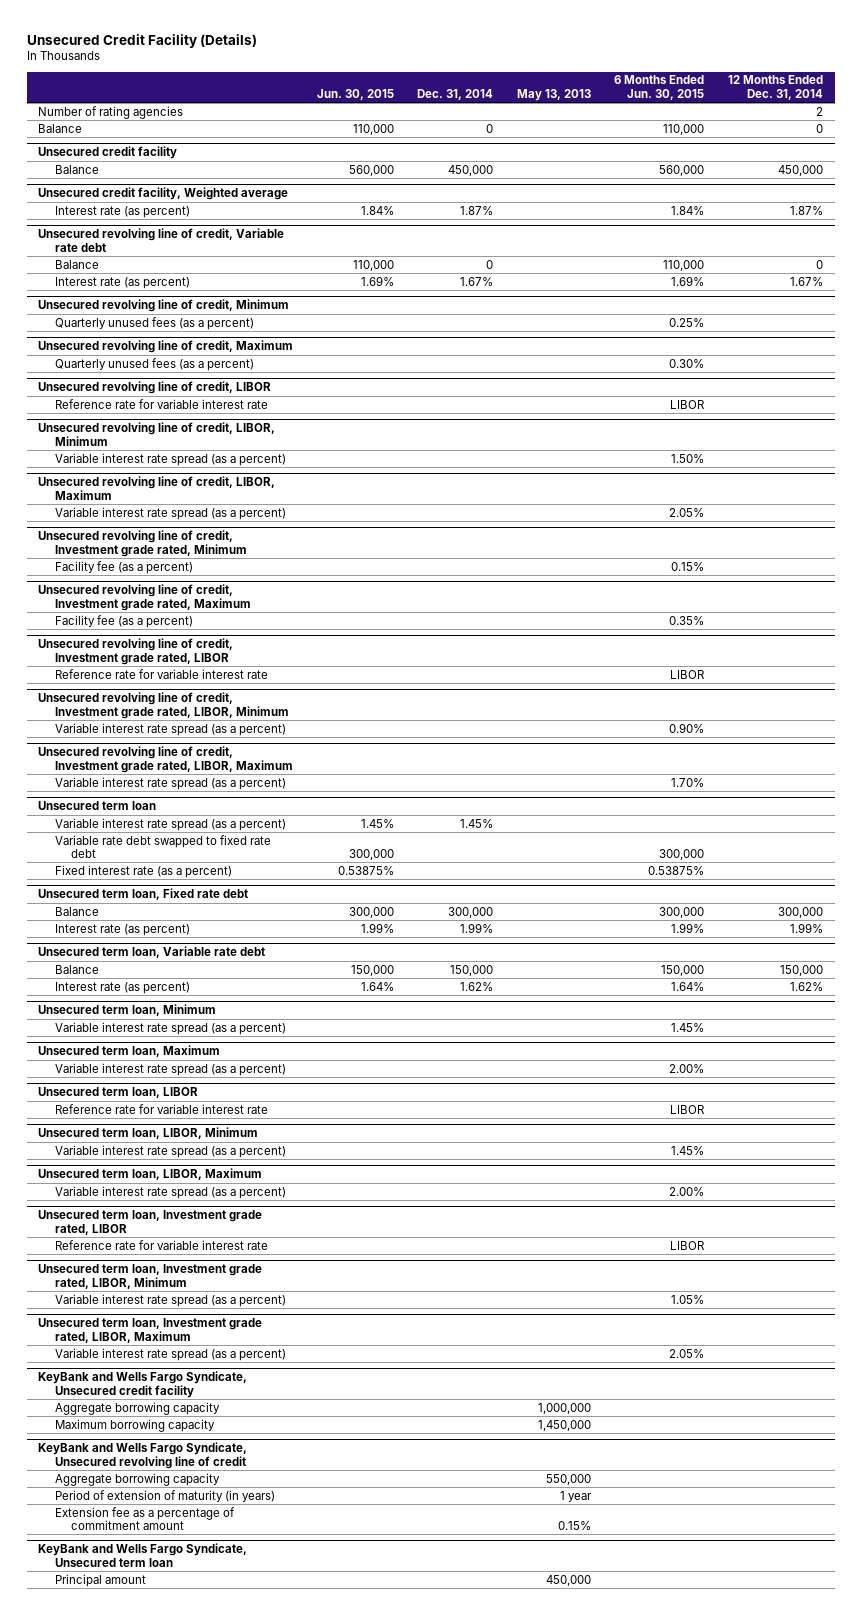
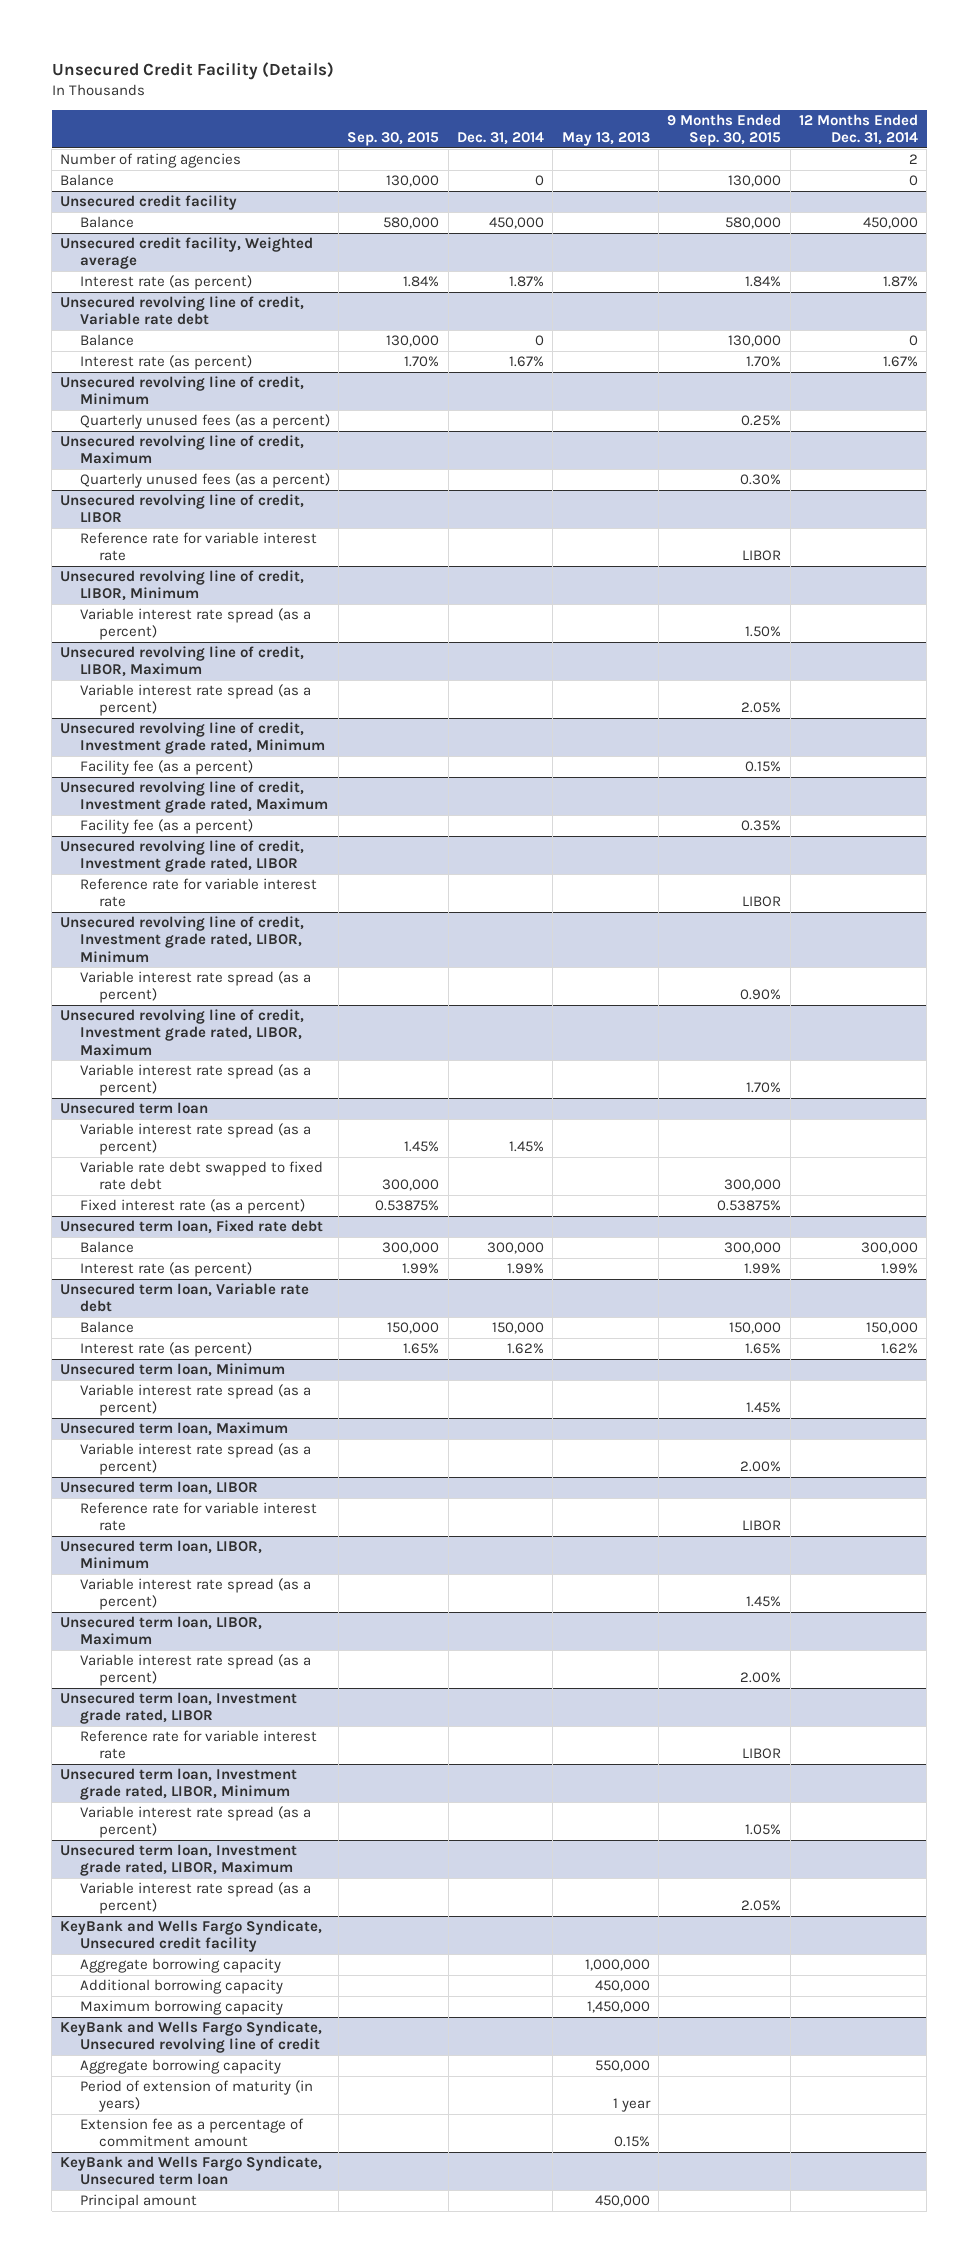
[316,88,394,100] Jun. 30, 2015 -> none
[614,75,705,100] 6 Months Ended Jun. 30, 2015 -> none
none -> [347,132,440,147] Sep. 30, 2015
none -> [667,113,782,147] 9 Months Ended Sep. 30, 2015
none -> [79,1979,283,1995] Additional borrowing capacity

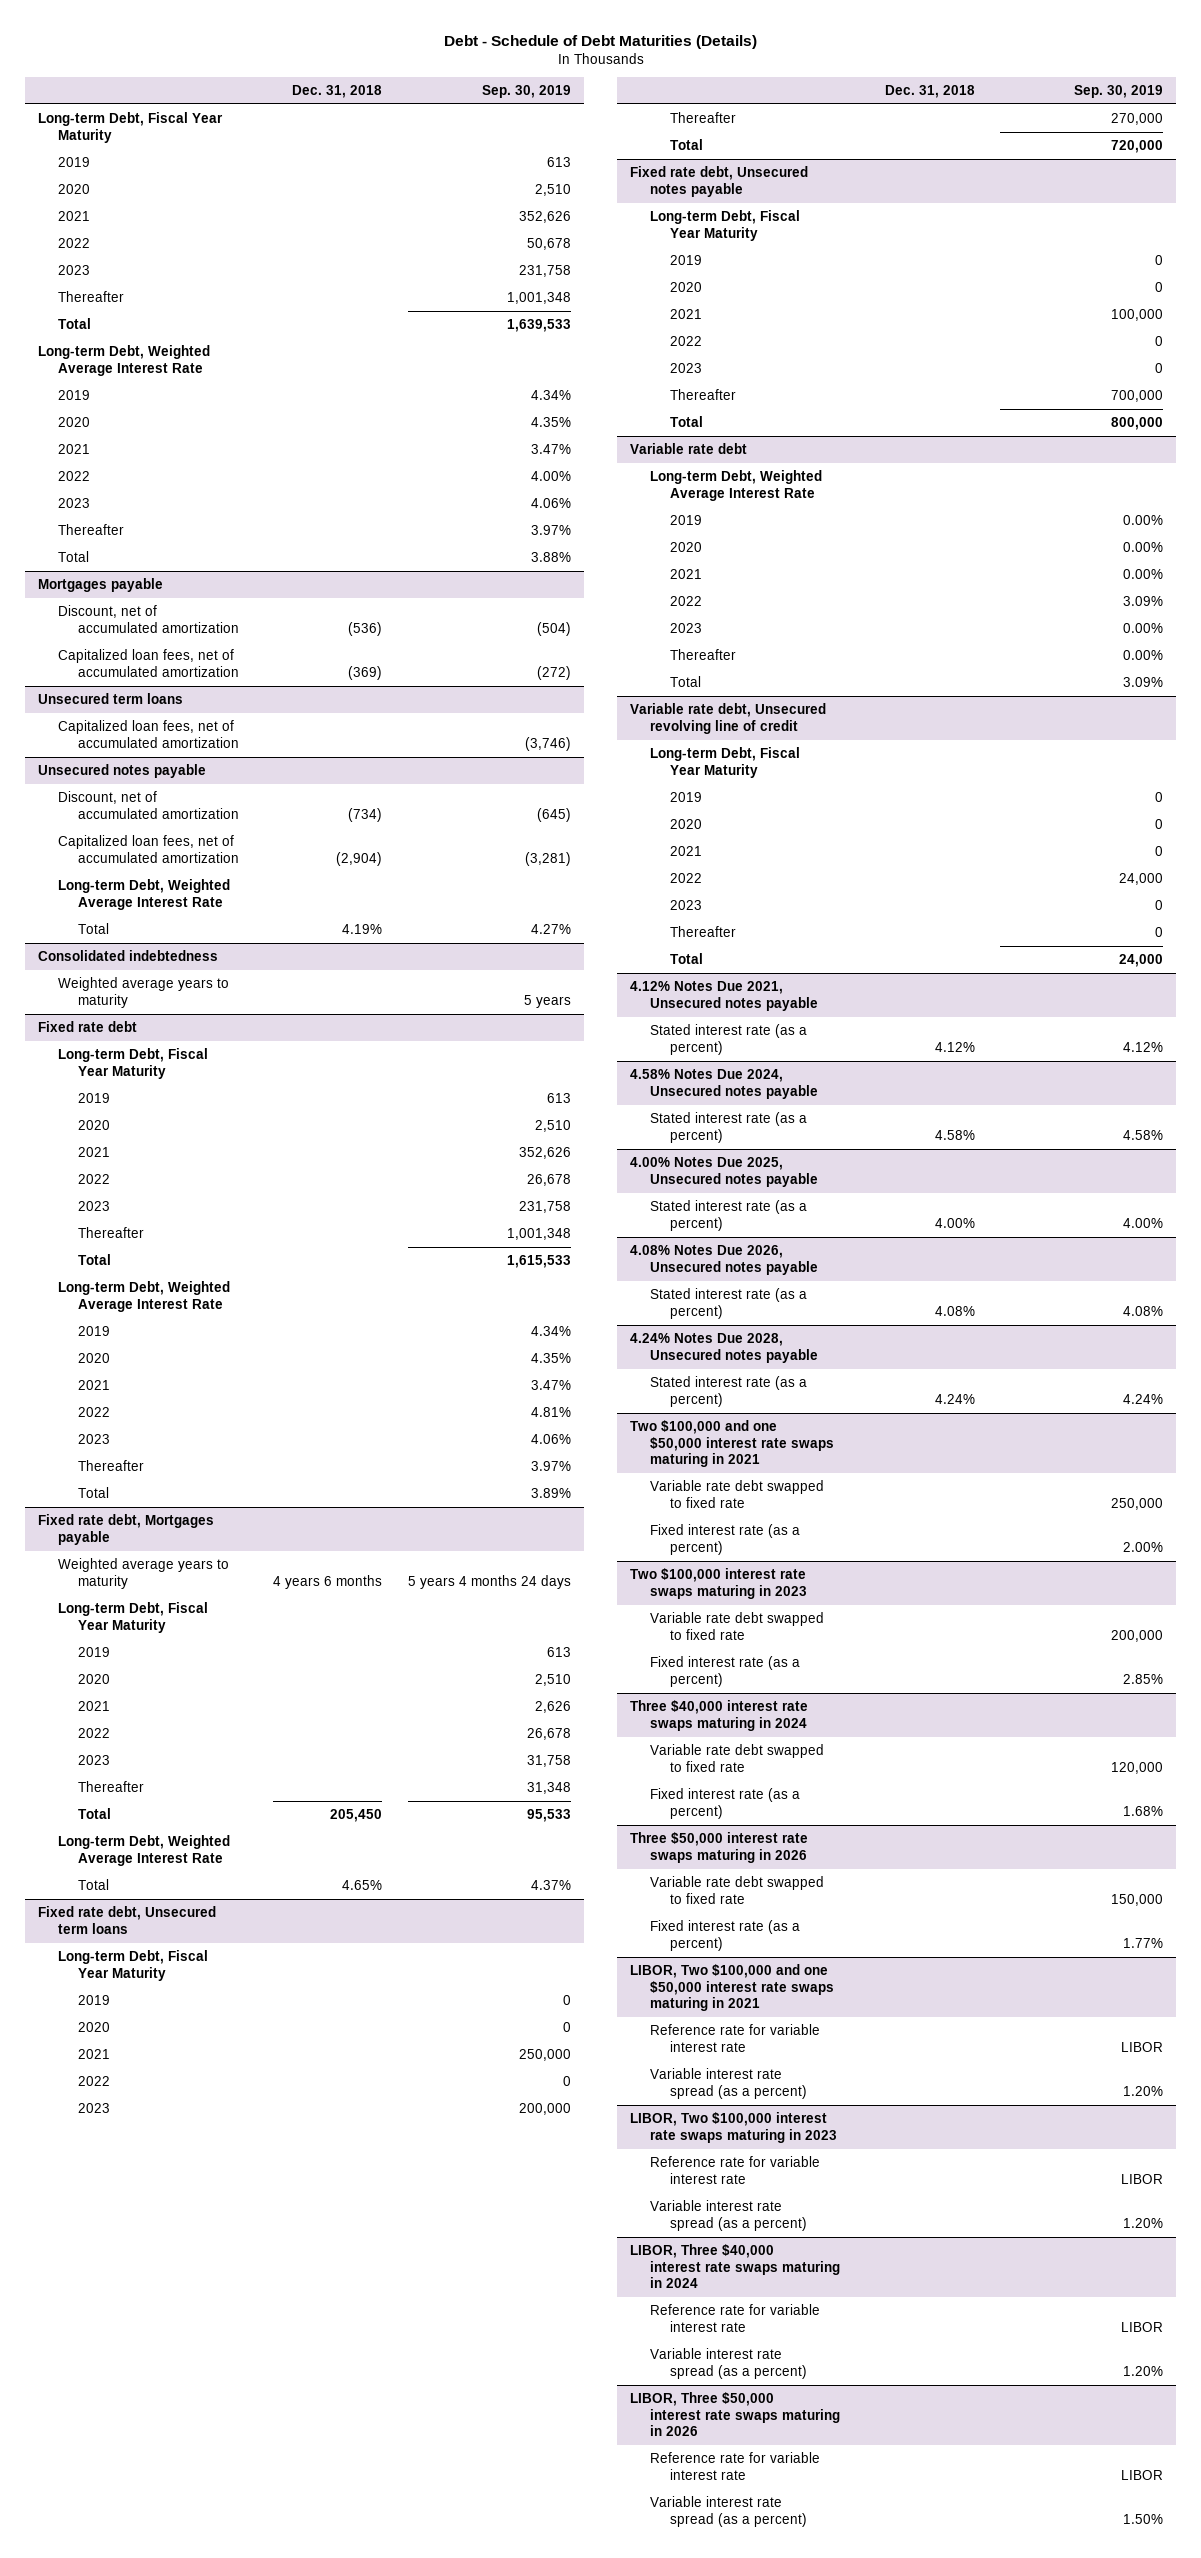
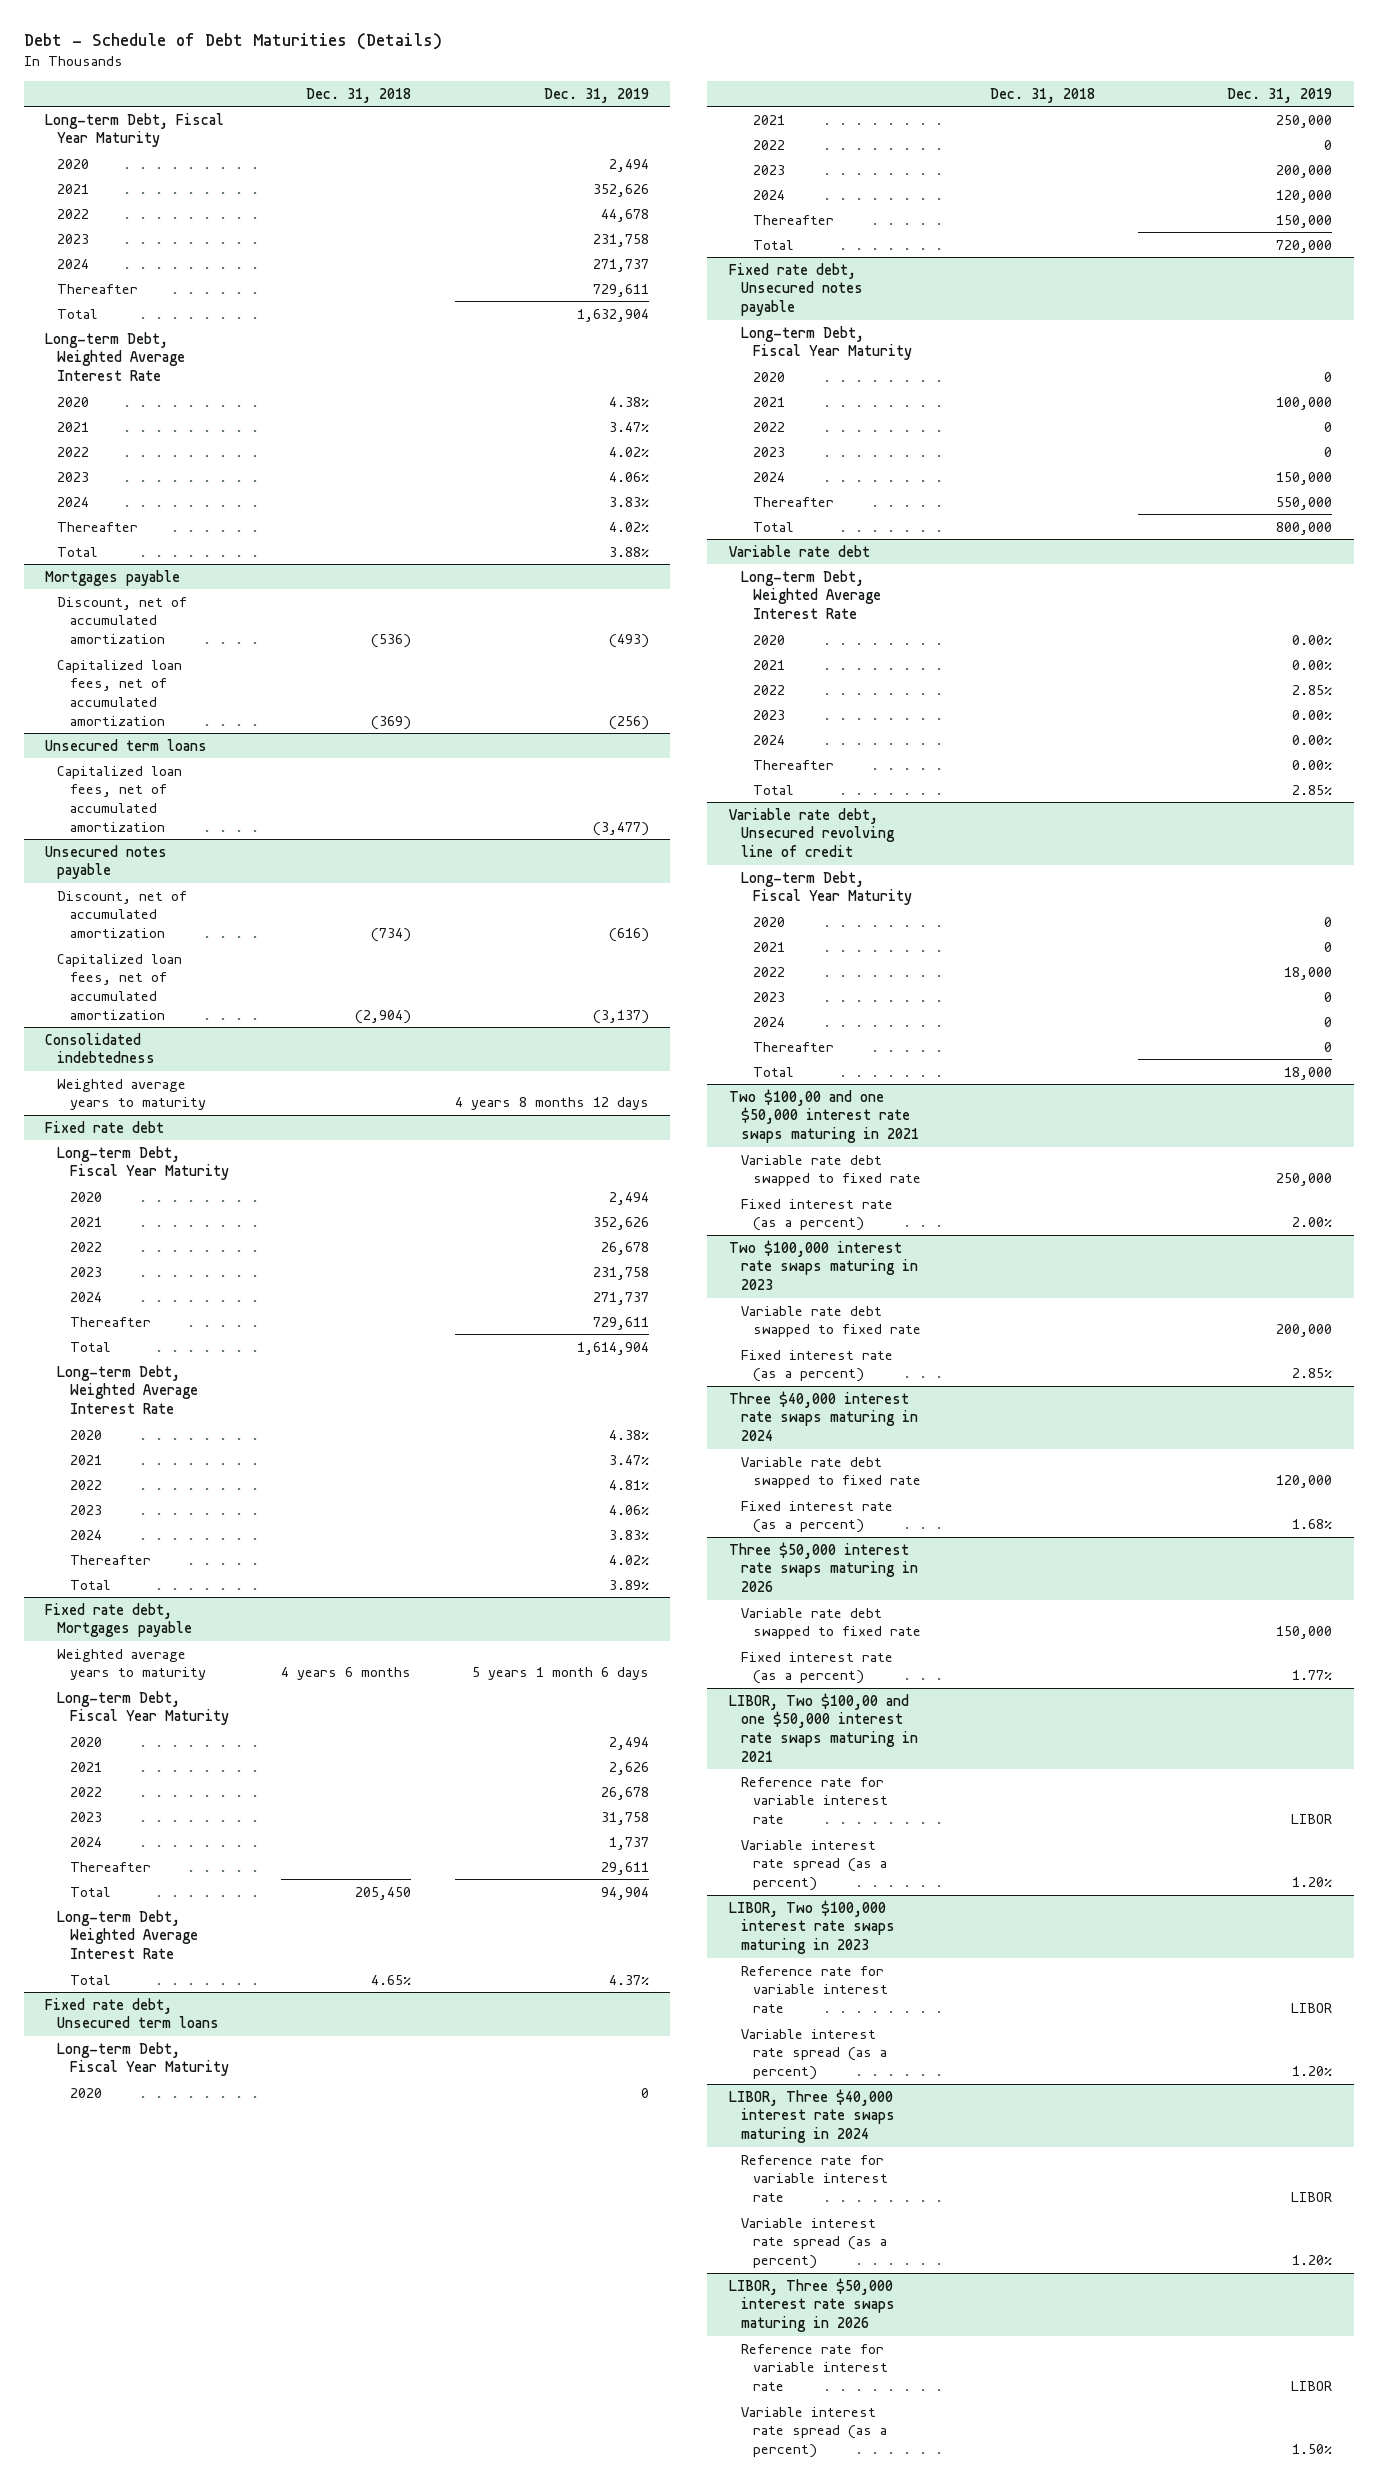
[482,85,572,99] Sep. 30, 2019 -> none
none -> [543,87,649,103] Dec. 31, 2019
[57,157,90,168] 2019 -> none
none -> [57,258,90,269] 2024
[57,390,90,401] 2019 -> none
none -> [57,496,90,507] 2024
[57,879,230,910] Long-term Debt, Weighted Average Interest Rate -> none
[77,923,109,935] Total -> none
[77,1093,110,1104] 2019 -> none
none -> [69,1291,102,1302] 2024
[77,1326,110,1337] 2019 -> none
none -> [69,1529,102,1540] 2024
[77,1647,110,1658] 2019 -> none
none -> [69,1836,102,1847] 2024
[77,1995,110,2006] 2019 -> none
none -> [752,189,785,200] 2024
[669,255,702,266] 2019 -> none
none -> [752,471,785,482] 2024
[669,515,702,526] 2019 -> none
none -> [752,734,785,745] 2024
[669,792,702,803] 2019 -> none
none -> [752,1016,785,1027] 2024
[630,981,818,1011] 4.12% Notes Due 2021, Unsecured notes payable -> none
[649,1024,807,1055] Stated interest rate (as a percent) -> none
[630,1069,818,1099] 4.58% Notes Due 2024, Unsecured notes payable -> none
[649,1112,807,1143] Stated interest rate (as a percent) -> none
[630,1157,818,1187] 4.00% Notes Due 2025, Unsecured notes payable -> none
[649,1200,807,1231] Stated interest rate (as a percent) -> none
[630,1245,818,1275] 4.08% Notes Due 2026, Unsecured notes payable -> none
[649,1288,807,1319] Stated interest rate (as a percent) -> none
[630,1333,818,1363] 4.24% Notes Due 2028, Unsecured notes payable -> none
[649,1376,807,1407] Stated interest rate (as a percent) -> none
[630,1420,834,1468] Two $100,000 and one $50,000 interest rate swaps maturing in 2021 -> none
[649,1480,824,1508] Variable rate debt swapped to fixed rate -> none
[649,1524,800,1555] Fixed interest rate (as a percent) -> none
none -> [728,1088,919,1143] Two $100,00 and one $50,000 interest rate swaps maturing in 2021
none -> [740,1154,921,1187] Variable rate debt swapped to fixed rate
none -> [740,1198,893,1232] Fixed interest rate (as a percent)
[630,1964,834,2012] LIBOR, Two $100,000 and one $50,000 interest rate swaps maturing in 2021 -> [728,1692,918,1762] LIBOR, Two $100,00 and one $50,000 interest rate swaps maturing in 2021

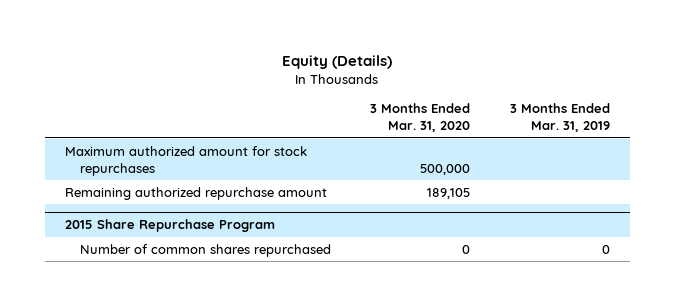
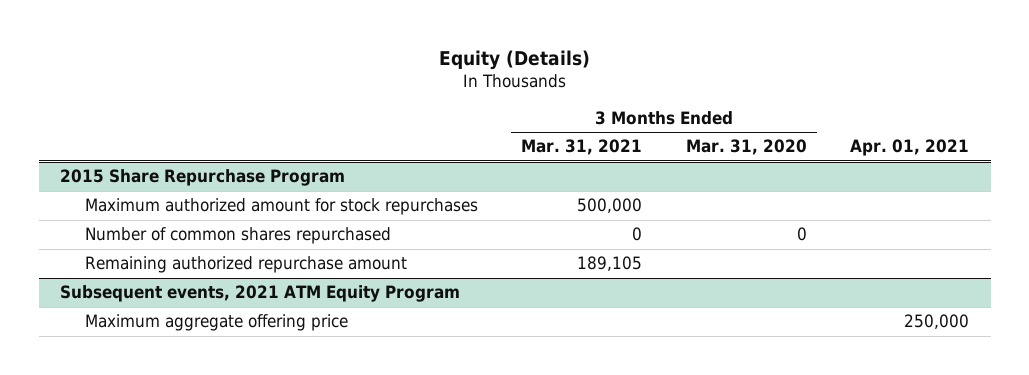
[509,103,610,133] 3 Months Ended Mar. 31, 2019 -> none
none -> [521,139,643,156] Mar. 31, 2021
none -> [849,139,969,157] Apr. 01, 2021
[64,145,307,176] Maximum authorized amount for stock repurchases -> none
[64,186,327,200] Remaining authorized repurchase amount -> none
none -> [85,198,479,216] Maximum authorized amount for stock repurchases
none -> [85,256,408,274] Remaining authorized repurchase amount
none -> [60,285,461,303] Subsequent events, 2021 ATM Equity Program
none -> [85,314,349,332] Maximum aggregate offering price

